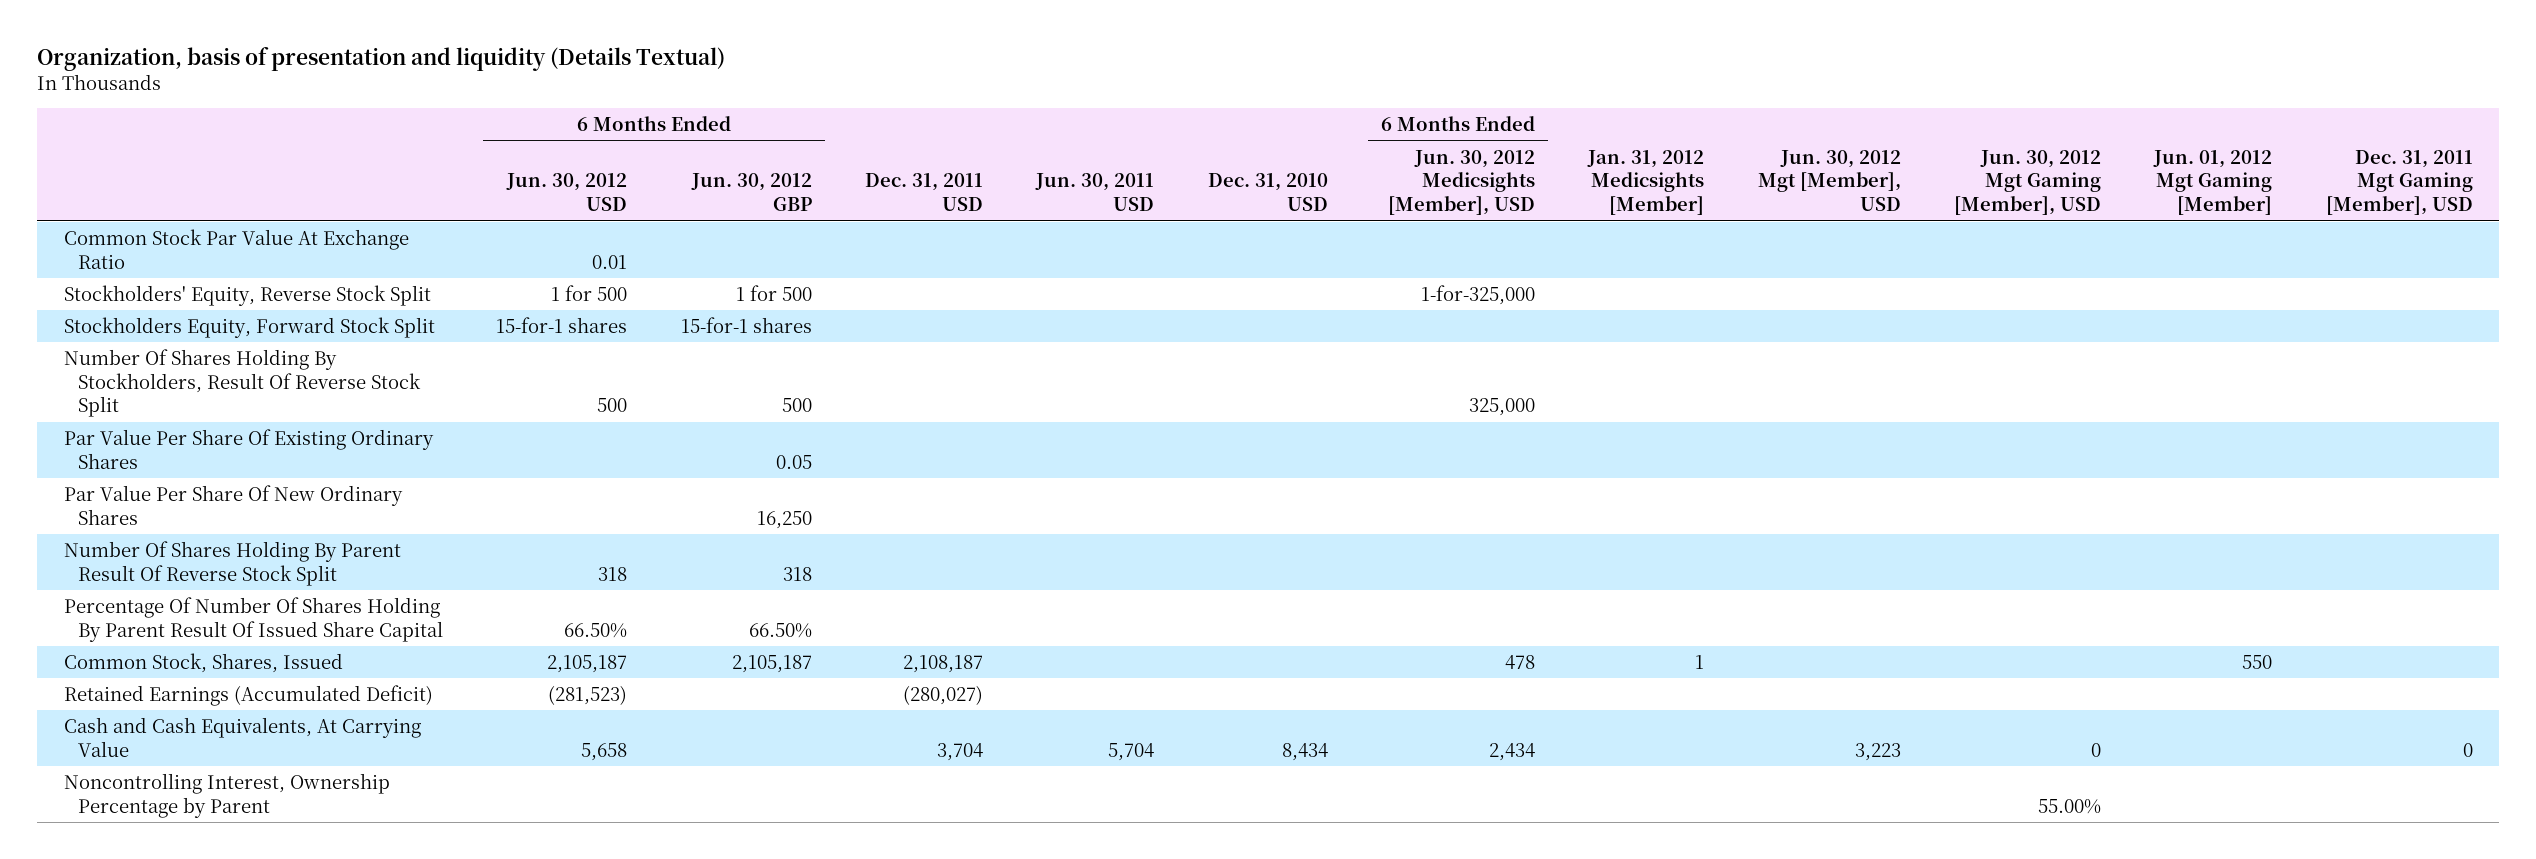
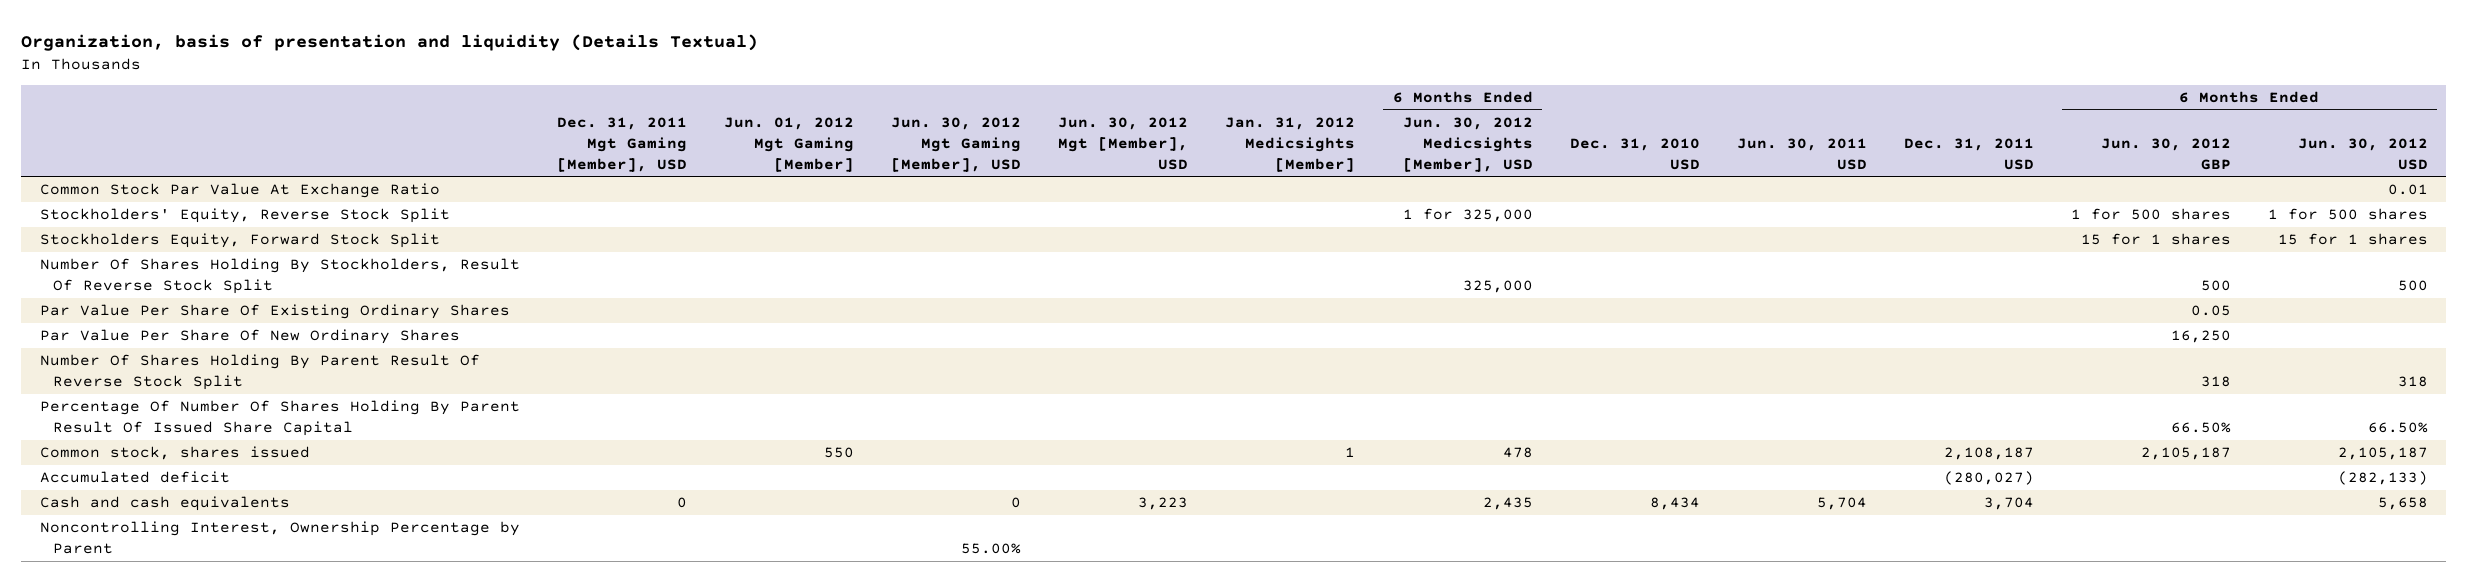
[551,284,628,301] 1 for 500 -> [2267,208,2428,221] 1 for 500 shares
[735,284,812,301] 1 for 500 -> [2070,208,2231,221] 1 for 500 shares
[1420,284,1535,305] 1-for-325,000 -> [1402,208,1533,223] 1 for 325,000
[496,316,628,333] 15-for-1 shares -> [2277,233,2428,246] 15 for 1 shares
[680,316,812,333] 15-for-1 shares -> [2080,233,2231,246] 15 for 1 shares
[63,652,343,673] Common Stock, Shares, Issued -> [39,446,310,461] Common stock, shares issued
[63,684,433,706] Retained Earnings (Accumulated Deficit) -> [39,471,230,484] Accumulated deficit
[548,684,628,705] (281,523) -> [2337,471,2428,486] (282,133)
[63,716,421,757] Cash and Cash Equivalents, At Carrying Value -> [39,496,290,512] Cash and cash equivalents
[1488,742,1535,761] 2,434 -> [1482,497,1533,511] 2,435

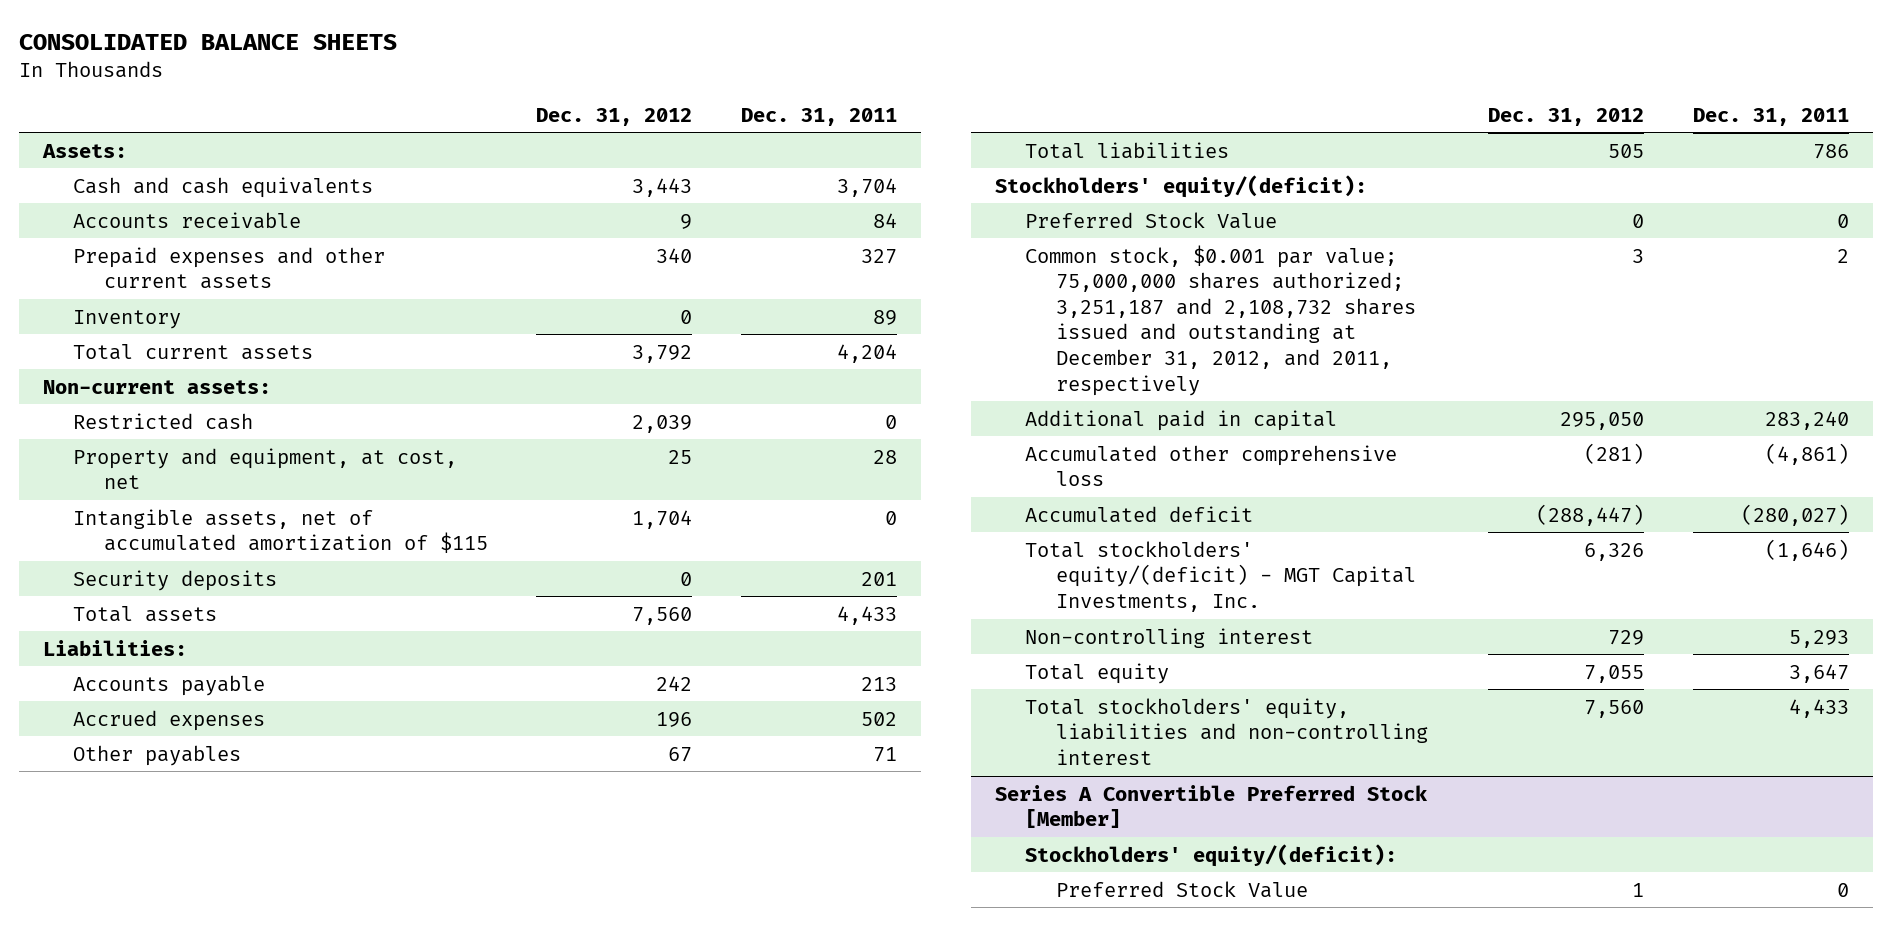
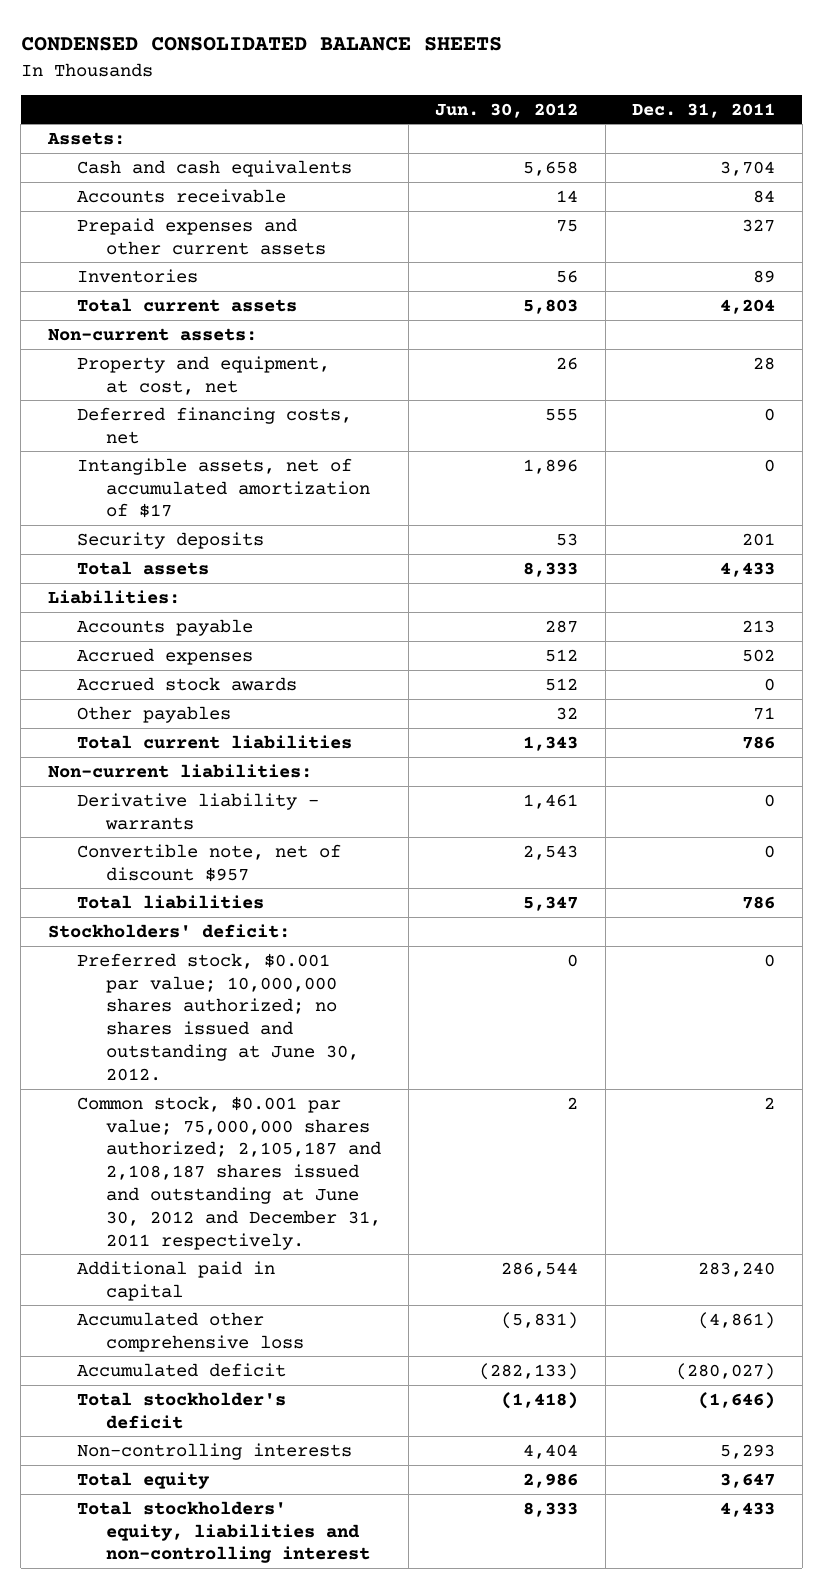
[18,34,397,51] CONSOLIDATED BALANCE SHEETS -> [20,37,502,52] CONDENSED CONSOLIDATED BALANCE SHEETS
[536,107,693,126] Dec. 31, 2012 -> none
none -> [435,102,579,118] Jun. 30, 2012
[73,309,182,329] Inventory -> [76,268,198,283] Inventories
[73,412,254,430] Restricted cash -> none
none -> [76,406,352,444] Deferred financing costs, net
[73,508,488,554] Intangible assets, net of accumulated amortization of $115 -> [76,457,371,519] Intangible assets, net of accumulated amortization of $17
none -> [76,676,297,691] Accrued stock awards
none -> [76,734,352,749] Total current liabilities
none -> [47,763,312,778] Non-current liabilities:
none -> [76,792,319,830] Derivative liability - warrants
none -> [76,843,341,882] Convertible note, net of discount $957
[995,174,1368,198] Stockholders' equity/(deficit): -> [47,923,290,938] Stockholders' deficit:
[1025,211,1278,229] Preferred Stock Value -> [76,952,360,1081] Preferred stock, $0.001 par value; 10,000,000 shares authorized; no shares issued and outstanding at June 30, 2012.
[1025,244,1416,396] Common stock, $0.001 par value; 75,000,000 shares authorized; 3,251,187 and 2,108,732 shares issued and outstanding at December 31, 2012, and 2011, respectively -> [76,1095,382,1250] Common stock, $0.001 par value; 75,000,000 shares authorized; 2,105,187 and 2,108,187 shares issued and outstanding at June 30, 2012 and December 31, 2011 respectively.
[1025,540,1416,612] Total stockholders' equity/(deficit) - MGT Capital Investments, Inc. -> [76,1391,286,1429] Total stockholder's deficit
[1025,627,1314,648] Non-controlling interest -> [76,1442,352,1460] Non-controlling interests
[995,784,1429,829] Series A Convertible Preferred Stock [Member] -> none
[1025,843,1398,867] Stockholders' equity/(deficit): -> none
[1055,880,1308,898] Preferred Stock Value -> none

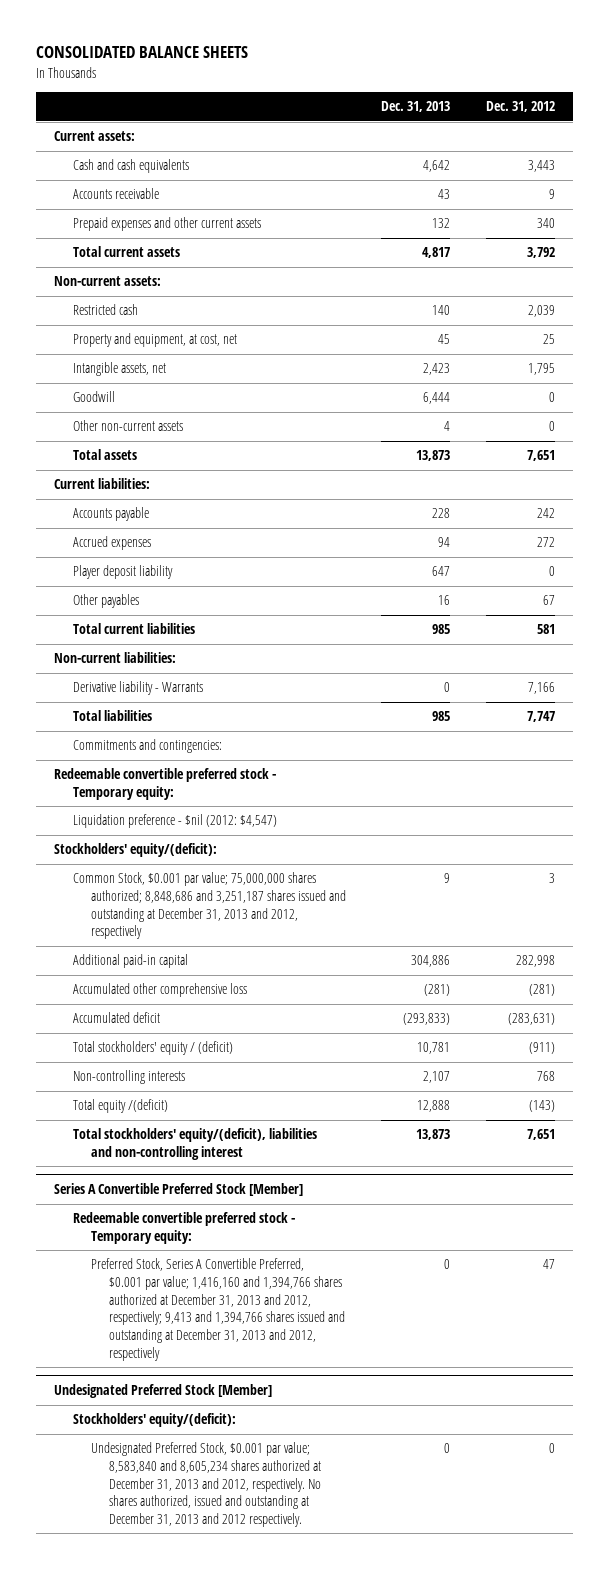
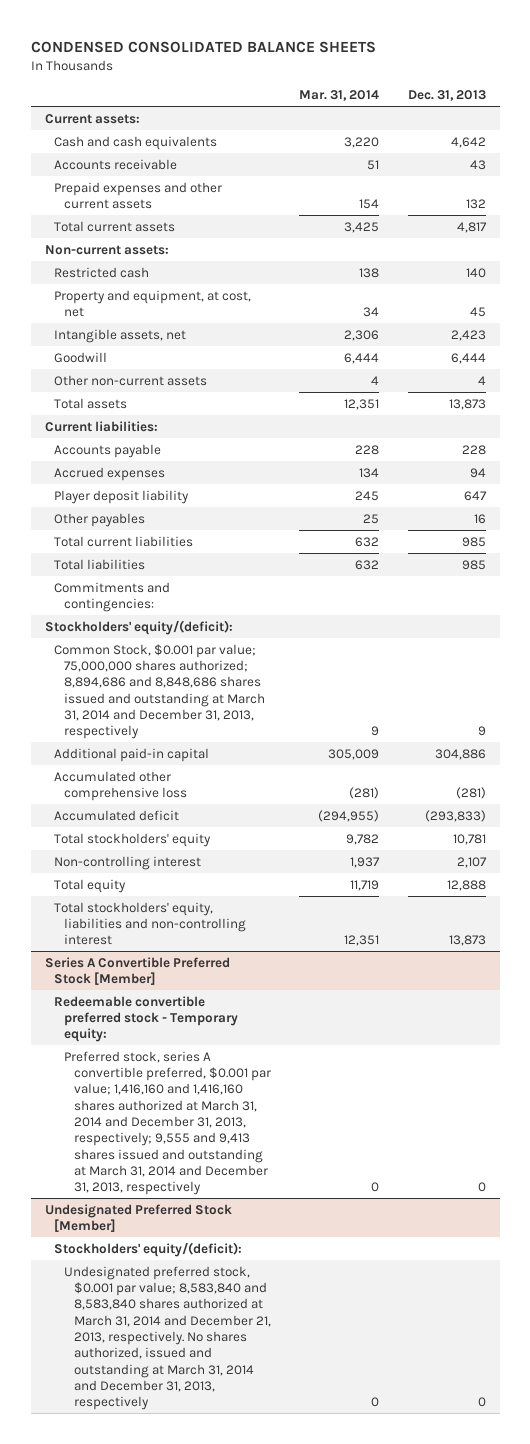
[36,46,249,59] CONSOLIDATED BALANCE SHEETS -> [30,40,376,53] CONDENSED CONSOLIDATED BALANCE SHEETS
[485,101,555,113] Dec. 31, 2012 -> none
none -> [299,90,380,102] Mar. 31, 2014
[54,652,177,664] Non-current liabilities: -> none
[72,681,203,696] Derivative liability - Warrants -> none
[54,768,277,801] Redeemable convertible preferred stock - Temporary equity: -> none
[72,814,277,829] Liquidation preference - $nil (2012: $4,547) -> none
[72,872,347,940] Common Stock, $0.001 par value; 75,000,000 shares authorized; 8,848,686 and 3,251,187 shares issued and outstanding at December 31, 2013 and 2012, respectively -> [54,643,265,740] Common Stock, $0.001 par value; 75,000,000 shares authorized; 8,894,686 and 8,848,686 shares issued and outstanding at March 31, 2014 and December 31, 2013, respectively
[72,1041,233,1056] Total stockholders' equity / (deficit) -> [54,832,212,847] Total stockholders' equity
[72,1070,185,1085] Non-controlling interests -> [54,855,202,870] Non-controlling interest
[72,1099,168,1114] Total equity /(deficit) -> [54,878,127,893] Total equity
[72,1128,317,1161] Total stockholders' equity/(deficit), liabilities and non-controlling interest -> [54,901,246,946] Total stockholders' equity, liabilities and non-controlling interest
[91,1258,346,1361] Preferred Stock, Series A Convertible Preferred, $0.001 par value; 1,416,160 and 1,394,766 shares authorized at December 31, 2013 and 2012, respectively; 9,413 and 1,394,766 shares issued and outstanding at December 31, 2013 and 2012, respectively -> [63,1050,271,1196] Preferred stock, series A convertible preferred, $0.001 par value; 1,416,160 and 1,416,160 shares authorized at March 31, 2014 and December 31, 2013, respectively; 9,555 and 9,413 shares issued and outstanding at March 31, 2014 and December 31, 2013, respectively
[91,1442,322,1527] Undesignated Preferred Stock, $0.001 par value; 8,583,840 and 8,605,234 shares authorized at December 31, 2013 and 2012, respectively. No shares authorized, issued and outstanding at December 31, 2013 and 2012 respectively. -> [63,1265,271,1411] Undesignated preferred stock, $0.001 par value; 8,583,840 and 8,583,840 shares authorized at March 31, 2014 and December 21, 2013, respectively. No shares authorized, issued and outstanding at March 31, 2014 and December 31, 2013, respectively

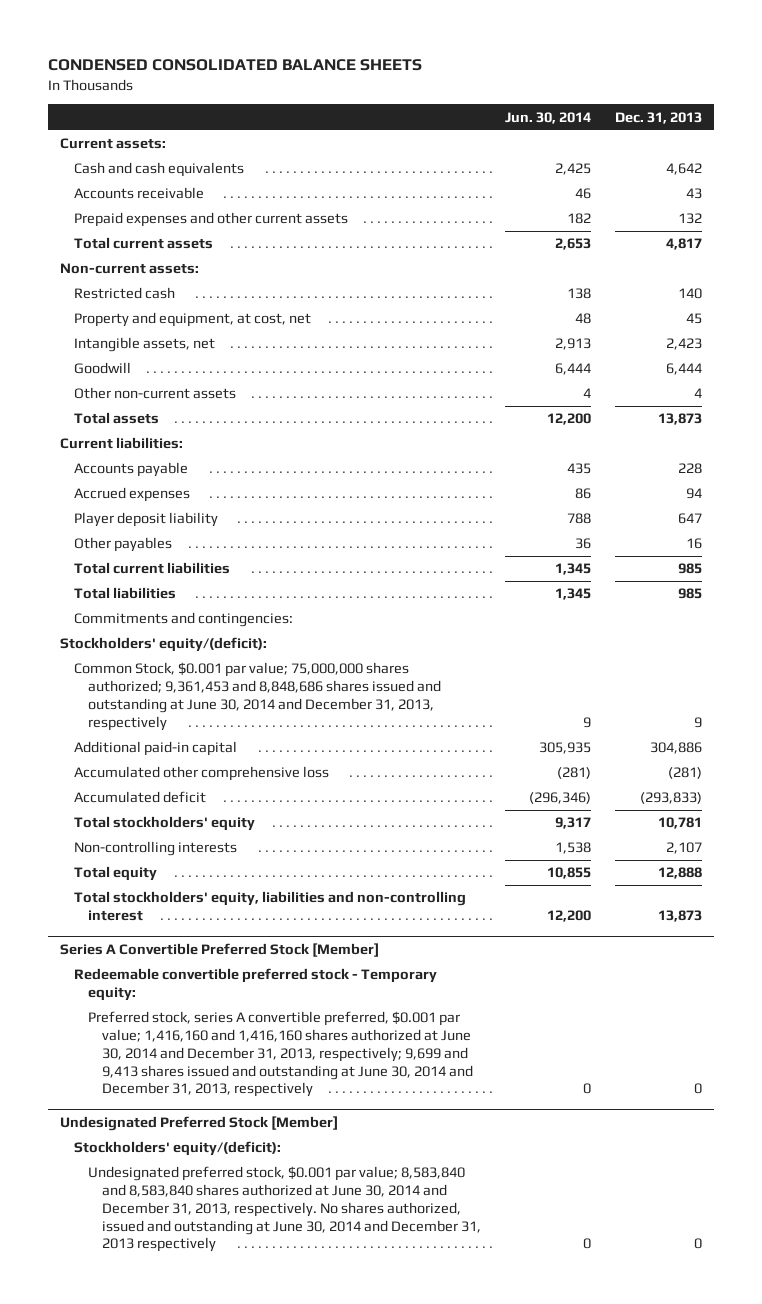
[299,90,380,102] Mar. 31, 2014 -> none
none -> [504,111,591,124] Jun. 30, 2014
[54,643,265,740] Common Stock, $0.001 par value; 75,000,000 shares authorized; 8,894,686 and 8,848,686 shares issued and outstanding at March 31, 2014 and December 31, 2013, respectively -> [73,662,442,731] Common Stock, $0.001 par value; 75,000,000 shares authorized; 9,361,453 and 8,848,686 shares issued and outstanding at June 30, 2014 and December 31, 2013, respectively
[54,855,202,870] Non-controlling interest -> [73,841,237,857] Non-controlling interests
[63,1050,271,1196] Preferred stock, series A convertible preferred, $0.001 par value; 1,416,160 and 1,416,160 shares authorized at March 31, 2014 and December 31, 2013, respectively; 9,555 and 9,413 shares issued and outstanding at March 31, 2014 and December 31, 2013, respectively -> [88,1011,474,1098] Preferred stock, series A convertible preferred, $0.001 par value; 1,416,160 and 1,416,160 shares authorized at June 30, 2014 and December 31, 2013, respectively; 9,699 and 9,413 shares issued and outstanding at June 30, 2014 and December 31, 2013, respectively
[63,1265,271,1411] Undesignated preferred stock, $0.001 par value; 8,583,840 and 8,583,840 shares authorized at March 31, 2014 and December 21, 2013, respectively. No shares authorized, issued and outstanding at March 31, 2014 and December 31, 2013, respectively -> [88,1166,482,1253] Undesignated preferred stock, $0.001 par value; 8,583,840 and 8,583,840 shares authorized at June 30, 2014 and December 31, 2013, respectively. No shares authorized, issued and outstanding at June 30, 2014 and December 31, 2013 respectively

